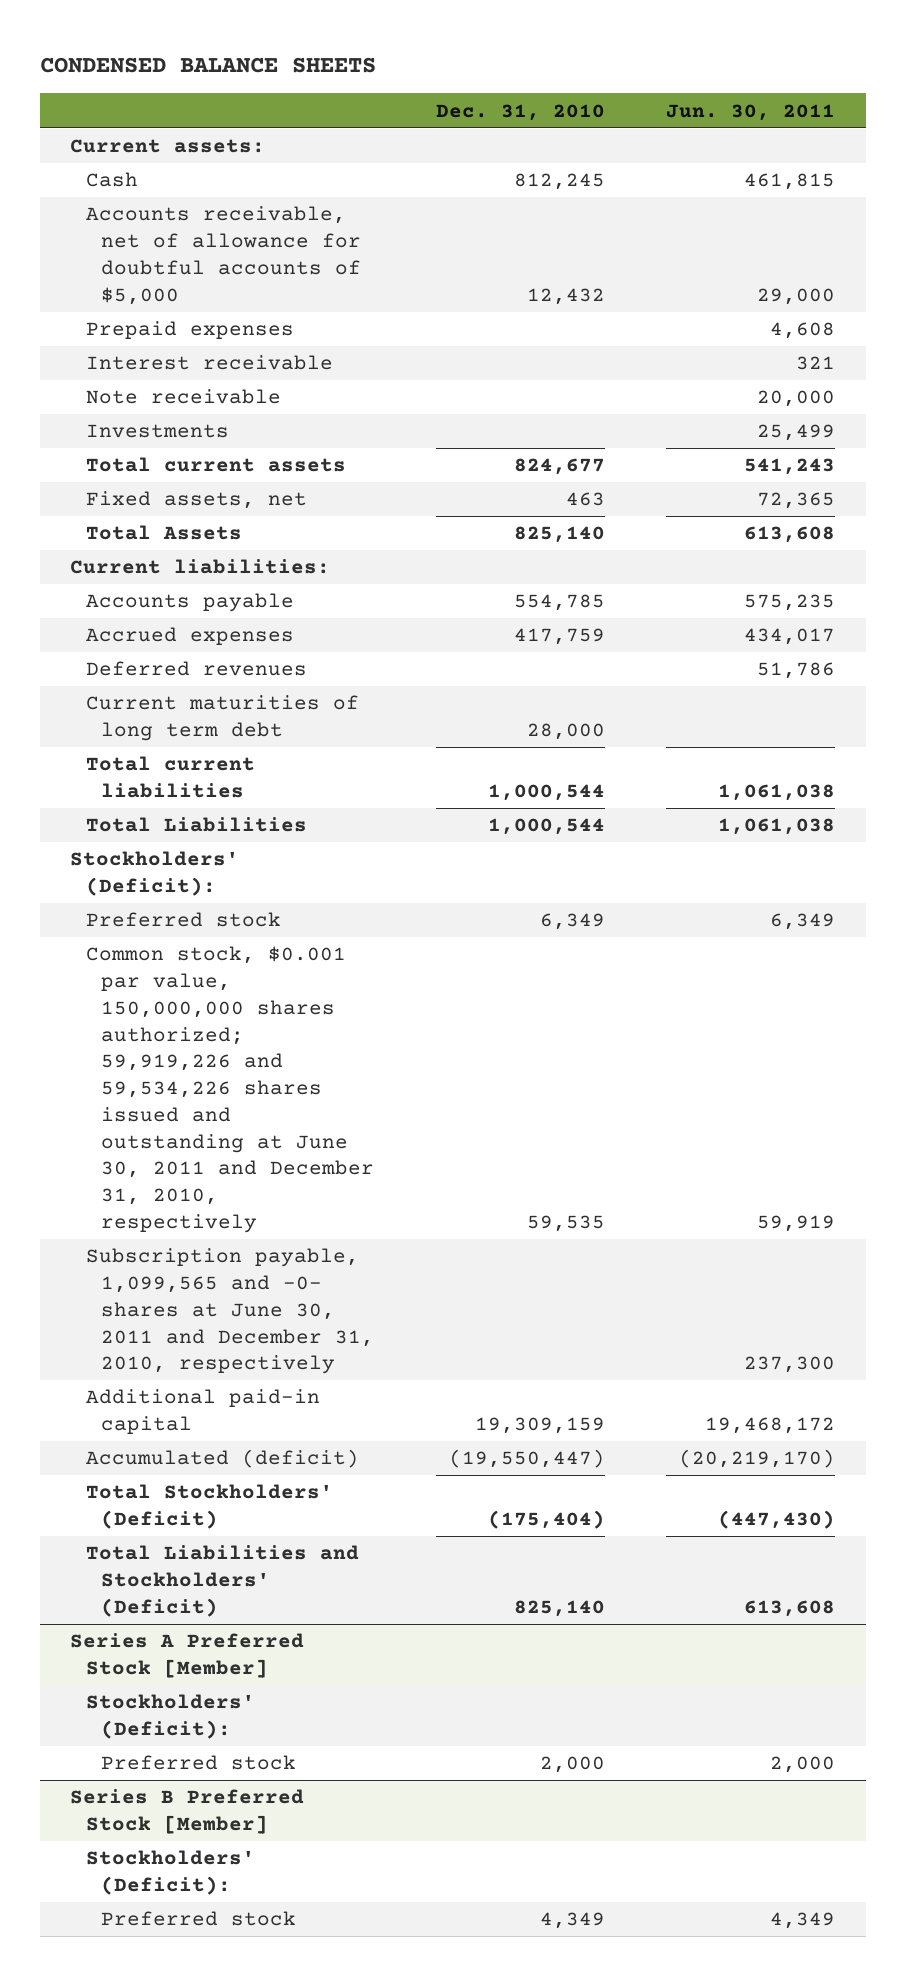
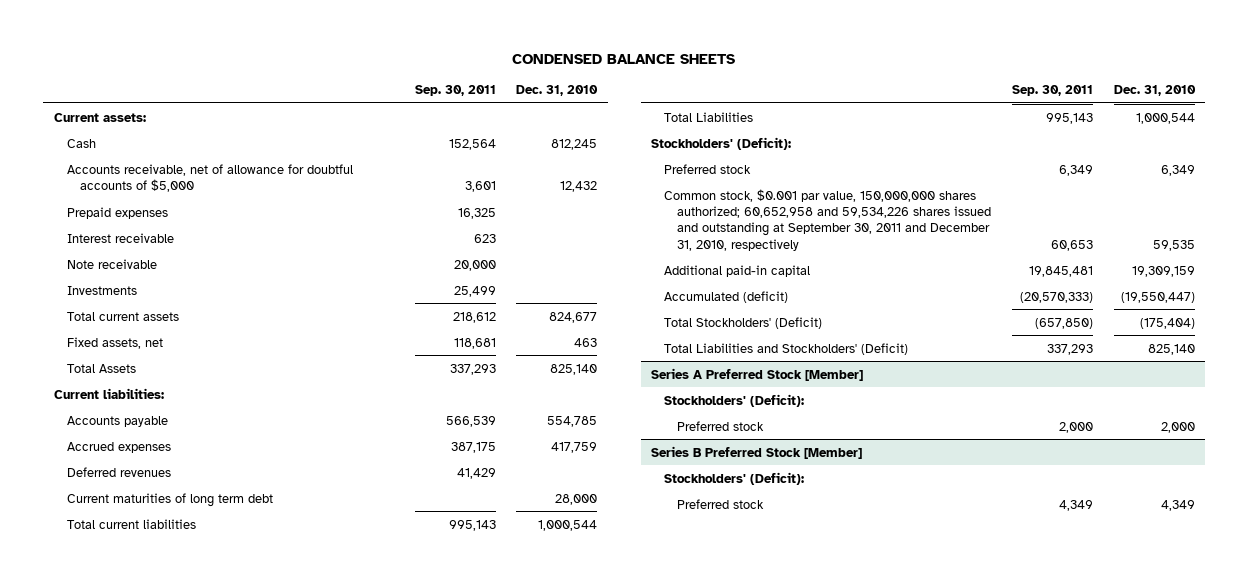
[666,103,836,121] Jun. 30, 2011 -> none
none -> [414,85,496,97] Sep. 30, 2011
[85,1248,375,1375] Subscription payable, 1,099,565 and -0- shares at June 30, 2011 and December 31, 2010, respectively -> none
[85,946,375,1233] Common stock, $0.001 par value, 150,000,000 shares authorized; 59,919,226 and 59,534,226 shares issued and outstanding at June 30, 2011 and December 31, 2010, respectively -> [663,188,992,251] Common stock, $0.001 par value, 150,000,000 shares authorized; 60,652,958 and 59,534,226 shares issued and outstanding at September 30, 2011 and December 31, 2010, respectively

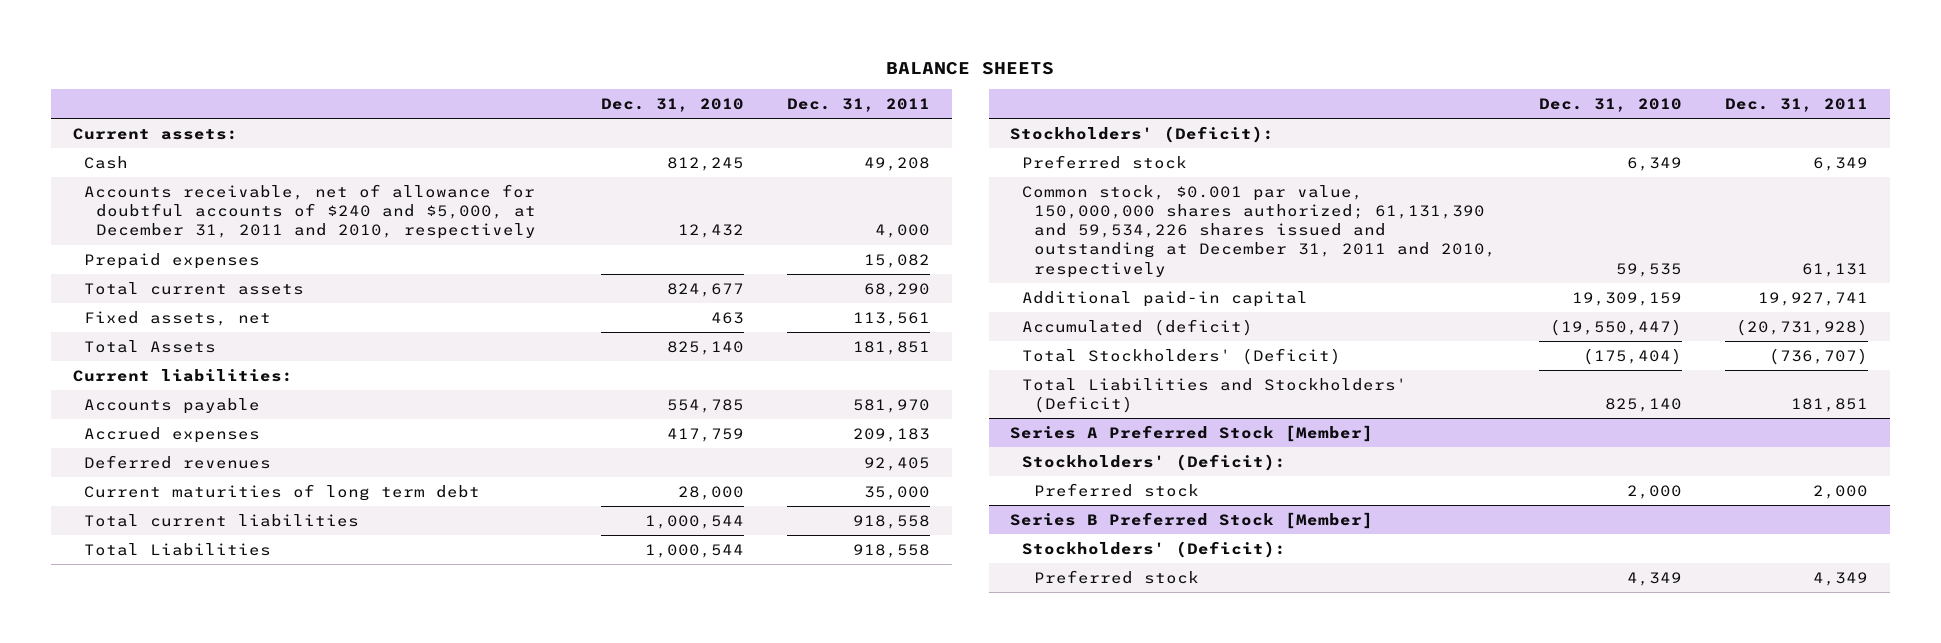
[512,53,736,64] CONDENSED BALANCE SHEETS -> [886,62,1055,76] BALANCE SHEETS
[414,85,496,97] Sep. 30, 2011 -> none
none -> [787,97,931,112] Dec. 31, 2011
[66,163,353,192] Accounts receivable, net of allowance for doubtful accounts of $5,000 -> [84,183,537,240] Accounts receivable, net of allowance for doubtful accounts of $240 and $5,000, at December 31, 2011 and 2010, respectively
[66,232,174,243] Interest receivable -> none
[66,258,157,269] Note receivable -> none
[66,285,137,295] Investments -> none
[663,188,992,251] Common stock, $0.001 par value, 150,000,000 shares authorized; 60,652,958 and 59,534,226 shares issued and outstanding at September 30, 2011 and December 31, 2010, respectively -> [1022,184,1496,278] Common stock, $0.001 par value, 150,000,000 shares authorized; 61,131,390 and 59,534,226 shares issued and outstanding at December 31, 2011 and 2010, respectively

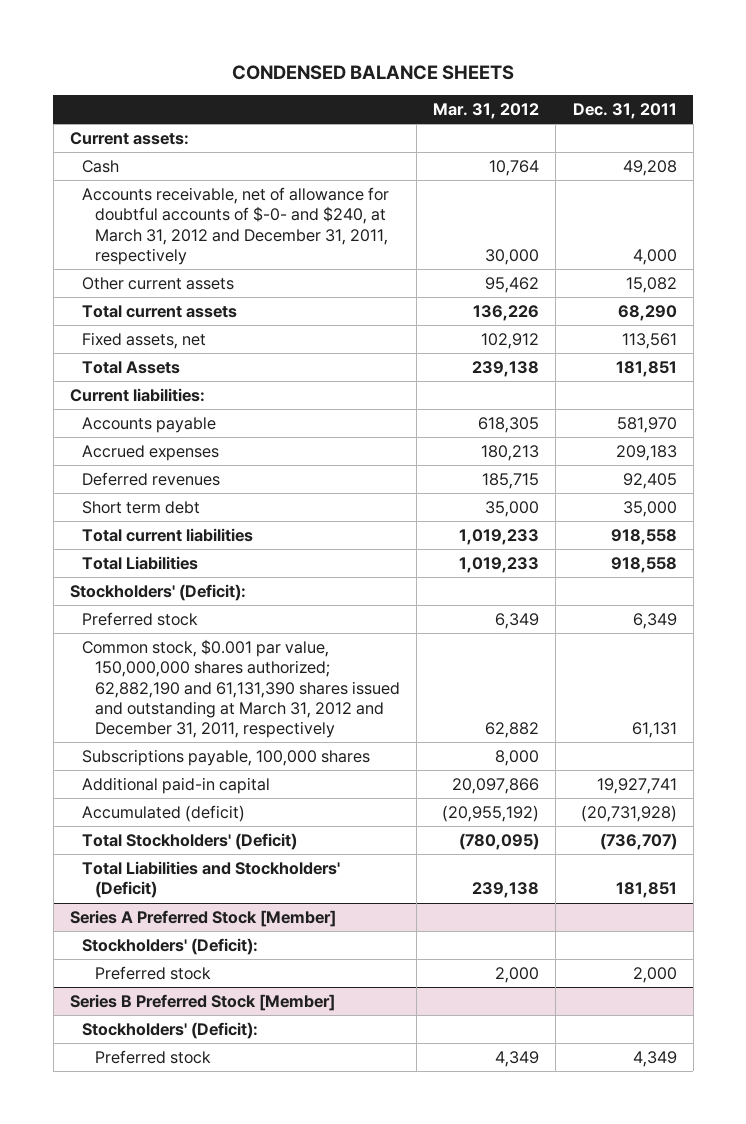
[886,62,1055,76] BALANCE SHEETS -> [232,64,515,80] CONDENSED BALANCE SHEETS
[601,97,745,112] Dec. 31, 2010 -> none
none -> [433,103,540,120] Mar. 31, 2012
[84,183,537,240] Accounts receivable, net of allowance for doubtful accounts of $240 and $5,000, at December 31, 2011 and 2010, respectively -> [82,186,390,265] Accounts receivable, net of allowance for doubtful accounts of $-0- and $240, at March 31, 2012 and December 31, 2011, respectively
[84,252,261,269] Prepaid expenses -> [82,276,235,290] Other current assets
[84,483,481,501] Current maturities of long term debt -> none
none -> [82,500,201,514] Short term debt
[1022,184,1496,278] Common stock, $0.001 par value, 150,000,000 shares authorized; 61,131,390 and 59,534,226 shares issued and outstanding at December 31, 2011 and 2010, respectively -> [82,638,401,739] Common stock, $0.001 par value, 150,000,000 shares authorized; 62,882,190 and 61,131,390 shares issued and outstanding at March 31, 2012 and December 31, 2011, respectively
none -> [82,748,371,766] Subscriptions payable, 100,000 shares

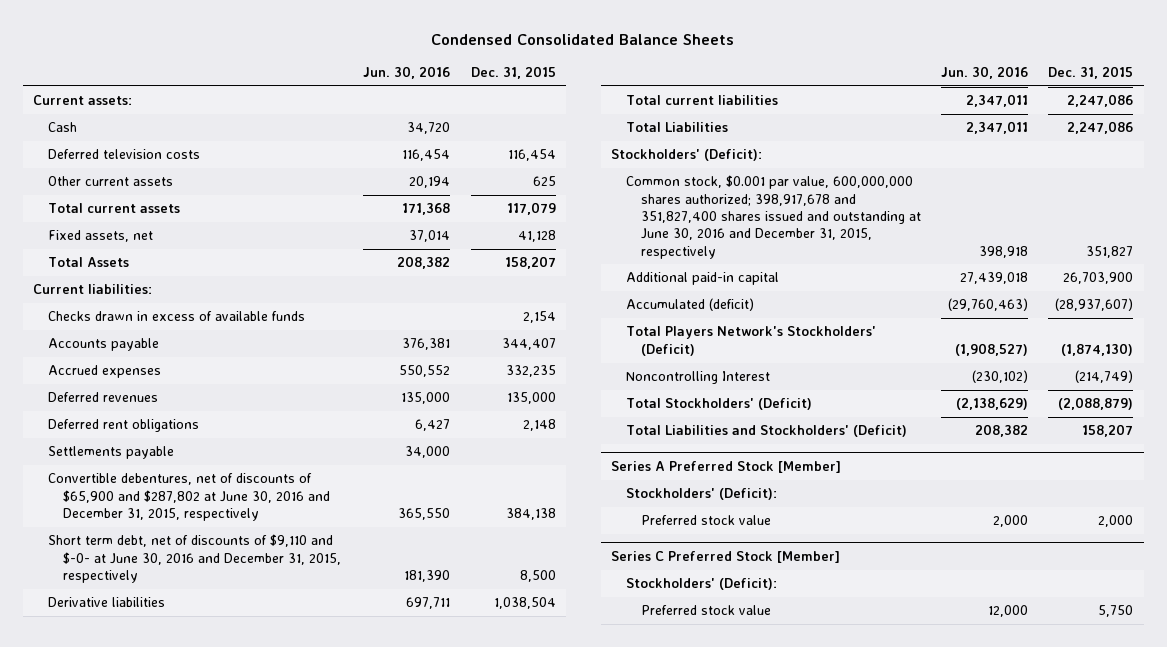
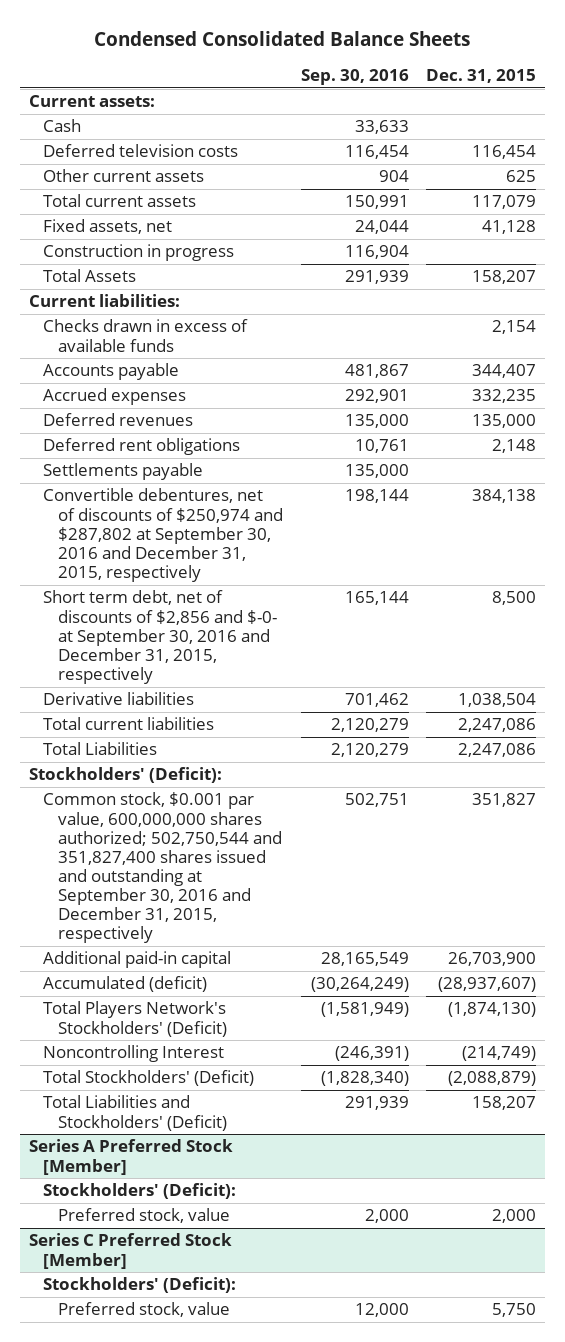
[363,66,451,80] Jun. 30, 2016 -> none
none -> [300,68,409,85] Sep. 30, 2016
none -> [43,244,235,262] Construction in progress
[48,473,330,521] Convertible debentures, net of discounts of $65,900 and $287,802 at June 30, 2016 and December 31, 2015, respectively -> [43,488,284,582] Convertible debentures, net of discounts of $250,974 and $287,802 at September 30, 2016 and December 31, 2015, respectively
[48,534,341,583] Short term debt, net of discounts of $9,110 and $-0- at June 30, 2016 and December 31, 2015, respectively -> [43,590,278,684] Short term debt, net of discounts of $2,856 and $-0- at September 30, 2016 and December 31, 2015, respectively
[625,175,921,259] Common stock, $0.001 par value, 600,000,000 shares authorized; 398,917,678 and 351,827,400 shares issued and outstanding at June 30, 2016 and December 31, 2015, respectively -> [43,792,283,944] Common stock, $0.001 par value, 600,000,000 shares authorized; 502,750,544 and 351,827,400 shares issued and outstanding at September 30, 2016 and December 31, 2015, respectively
[640,515,771,526] Preferred stock value -> [58,1208,231,1224] Preferred stock, value
[640,605,771,616] Preferred stock value -> [58,1302,231,1318] Preferred stock, value

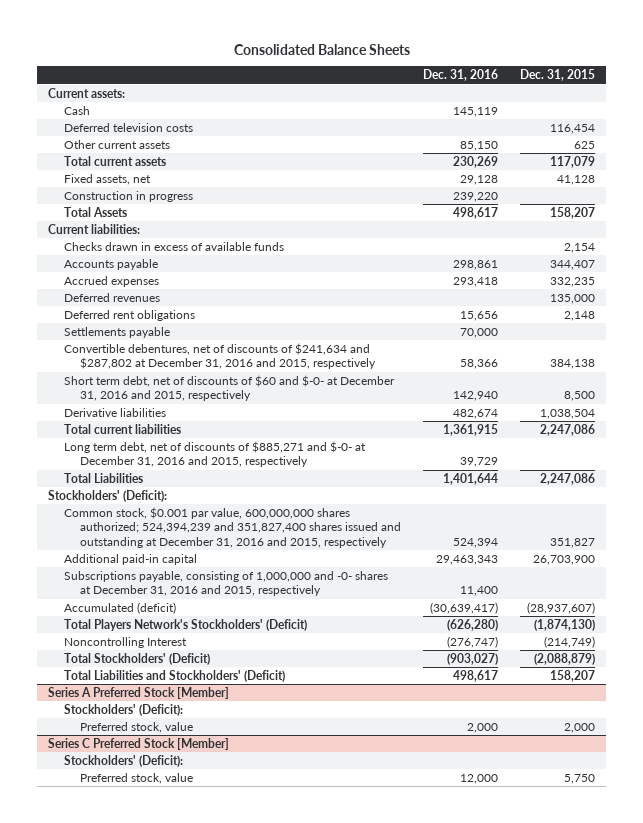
[94,30,471,46] Condensed Consolidated Balance Sheets -> [233,43,410,55] Consolidated Balance Sheets
[300,68,409,85] Sep. 30, 2016 -> none
none -> [423,69,499,82] Dec. 31, 2016
[43,488,284,582] Convertible debentures, net of discounts of $250,974 and $287,802 at September 30, 2016 and December 31, 2015, respectively -> [63,342,376,370] Convertible debentures, net of discounts of $241,634 and $287,802 at December 31, 2016 and 2015, respectively
[43,590,278,684] Short term debt, net of discounts of $2,856 and $-0- at September 30, 2016 and December 31, 2015, respectively -> [63,374,395,402] Short term debt, net of discounts of $60 and $-0- at December 31, 2016 and 2015, respectively
none -> [63,440,366,468] Long term debt, net of discounts of $885,271 and $-0- at December 31, 2016 and 2015, respectively
[43,792,283,944] Common stock, $0.001 par value, 600,000,000 shares authorized; 502,750,544 and 351,827,400 shares issued and outstanding at September 30, 2016 and December 31, 2015, respectively -> [63,506,401,548] Common stock, $0.001 par value, 600,000,000 shares authorized; 524,394,239 and 351,827,400 shares issued and outstanding at December 31, 2016 and 2015, respectively
none -> [63,570,388,597] Subscriptions payable, consisting of 1,000,000 and -0- shares at December 31, 2016 and 2015, respectively

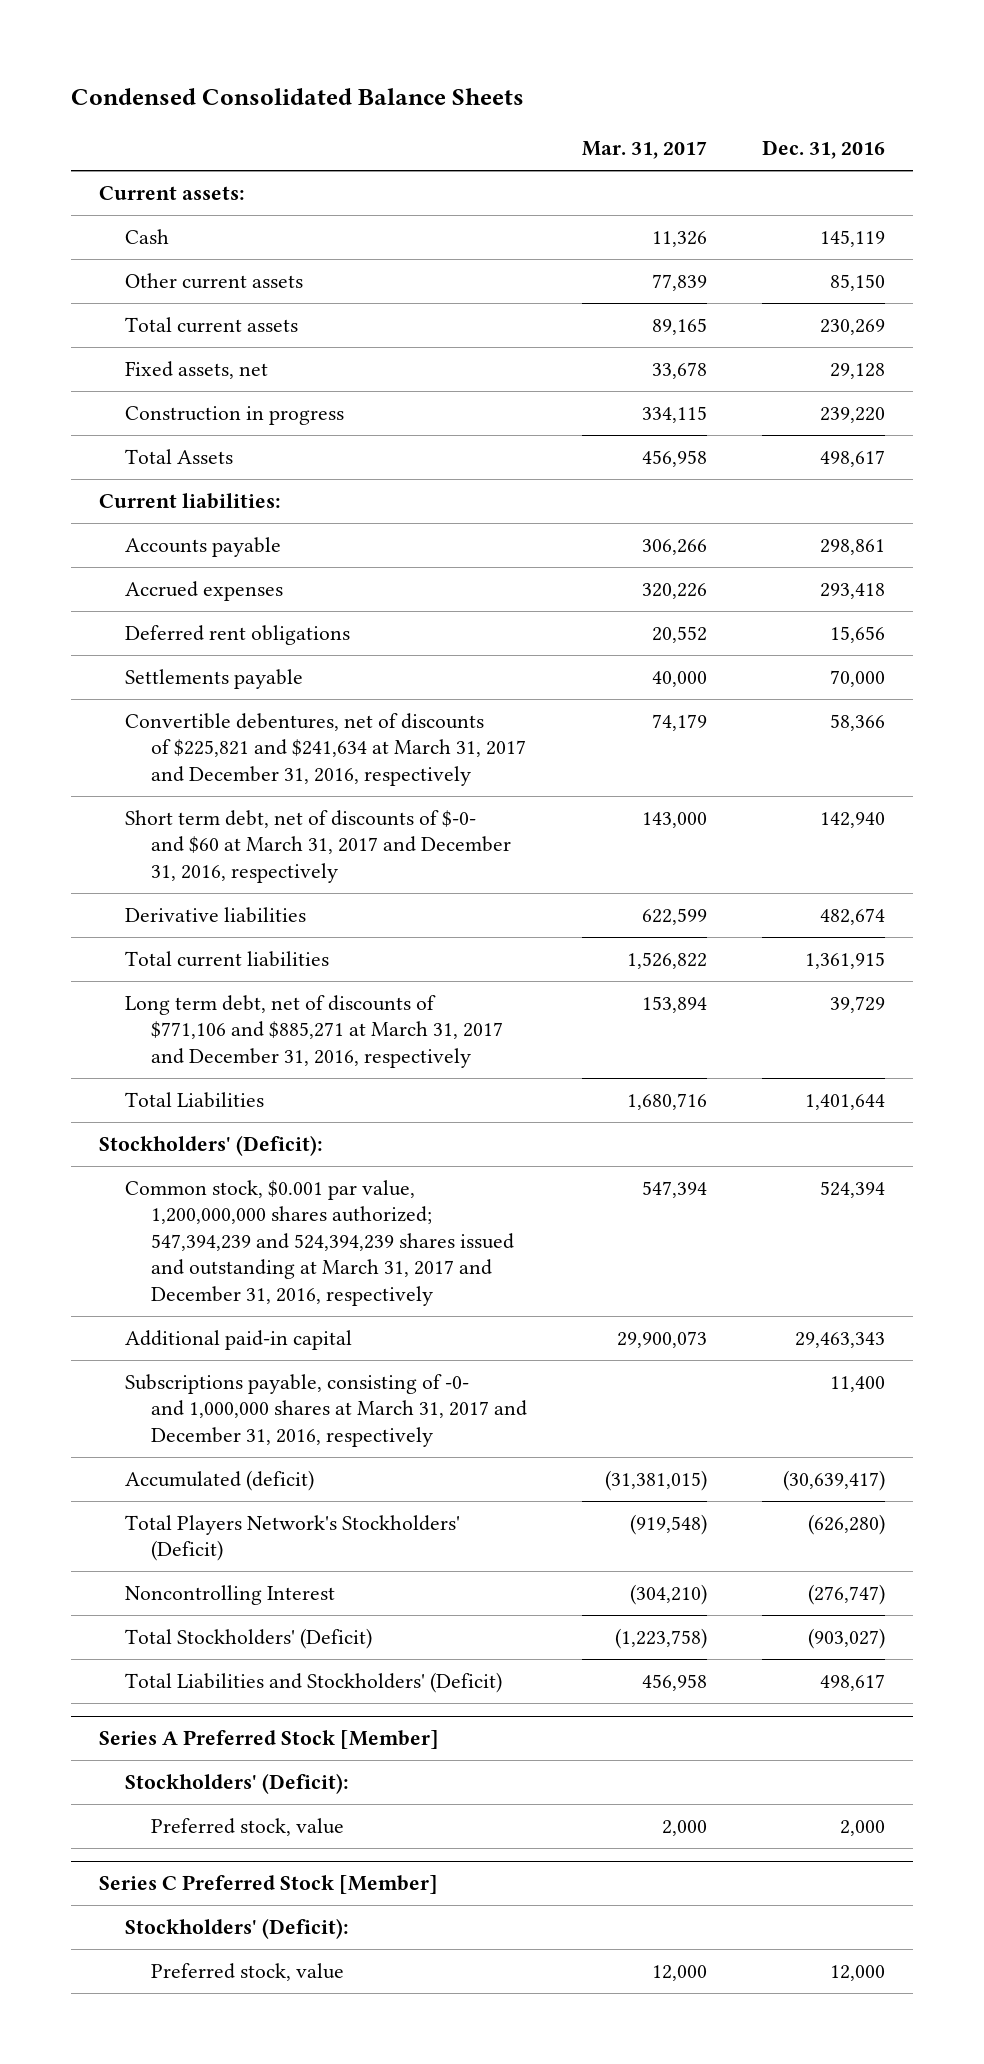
[233,43,410,55] Consolidated Balance Sheets -> [71,87,525,105] Condensed Consolidated Balance Sheets
[520,69,596,82] Dec. 31, 2015 -> none
none -> [581,141,707,160] Mar. 31, 2017
[63,122,193,132] Deferred television costs -> none
[63,241,284,251] Checks drawn in excess of available funds -> none
[63,292,160,302] Deferred revenues -> none
[63,342,376,370] Convertible debentures, net of discounts of $241,634 and $287,802 at December 31, 2016 and 2015, respectively -> [124,712,526,786] Convertible debentures, net of discounts of $225,821 and $241,634 at March 31, 2017 and December 31, 2016, respectively
[63,374,395,402] Short term debt, net of discounts of $60 and $-0- at December 31, 2016 and 2015, respectively -> [124,809,511,883] Short term debt, net of discounts of $-0- and $60 at March 31, 2017 and December 31, 2016, respectively
[63,440,366,468] Long term debt, net of discounts of $885,271 and $-0- at December 31, 2016 and 2015, respectively -> [124,994,503,1068] Long term debt, net of discounts of $771,106 and $885,271 at March 31, 2017 and December 31, 2016, respectively
[63,506,401,548] Common stock, $0.001 par value, 600,000,000 shares authorized; 524,394,239 and 351,827,400 shares issued and outstanding at December 31, 2016 and 2015, respectively -> [124,1179,514,1306] Common stock, $0.001 par value, 1,200,000,000 shares authorized; 547,394,239 and 524,394,239 shares issued and outstanding at March 31, 2017 and December 31, 2016, respectively
[63,570,388,597] Subscriptions payable, consisting of 1,000,000 and -0- shares at December 31, 2016 and 2015, respectively -> [124,1373,527,1447] Subscriptions payable, consisting of -0- and 1,000,000 shares at March 31, 2017 and December 31, 2016, respectively

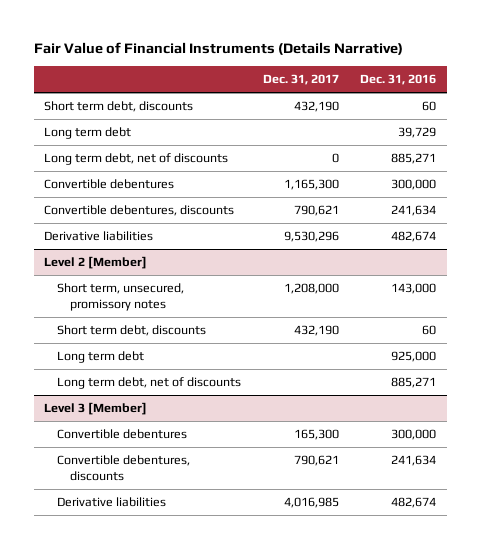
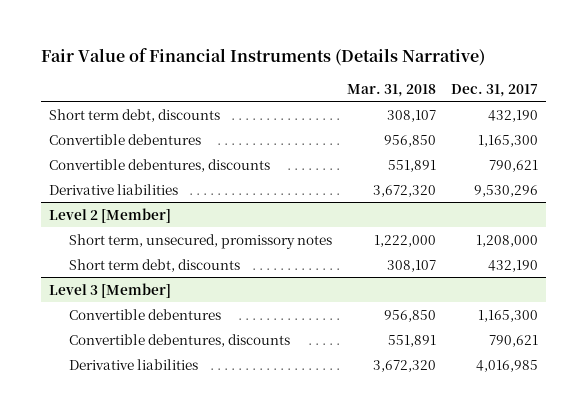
[360,74,437,86] Dec. 31, 2016 -> none
none -> [347,83,437,97] Mar. 31, 2018
[44,127,132,140] Long term debt -> none
[44,153,229,166] Long term debt, net of discounts -> none
[57,351,145,364] Long term debt -> none
[57,377,242,390] Long term debt, net of discounts -> none
[293,429,339,441] 165,300 -> [478,309,539,322] 1,165,300

